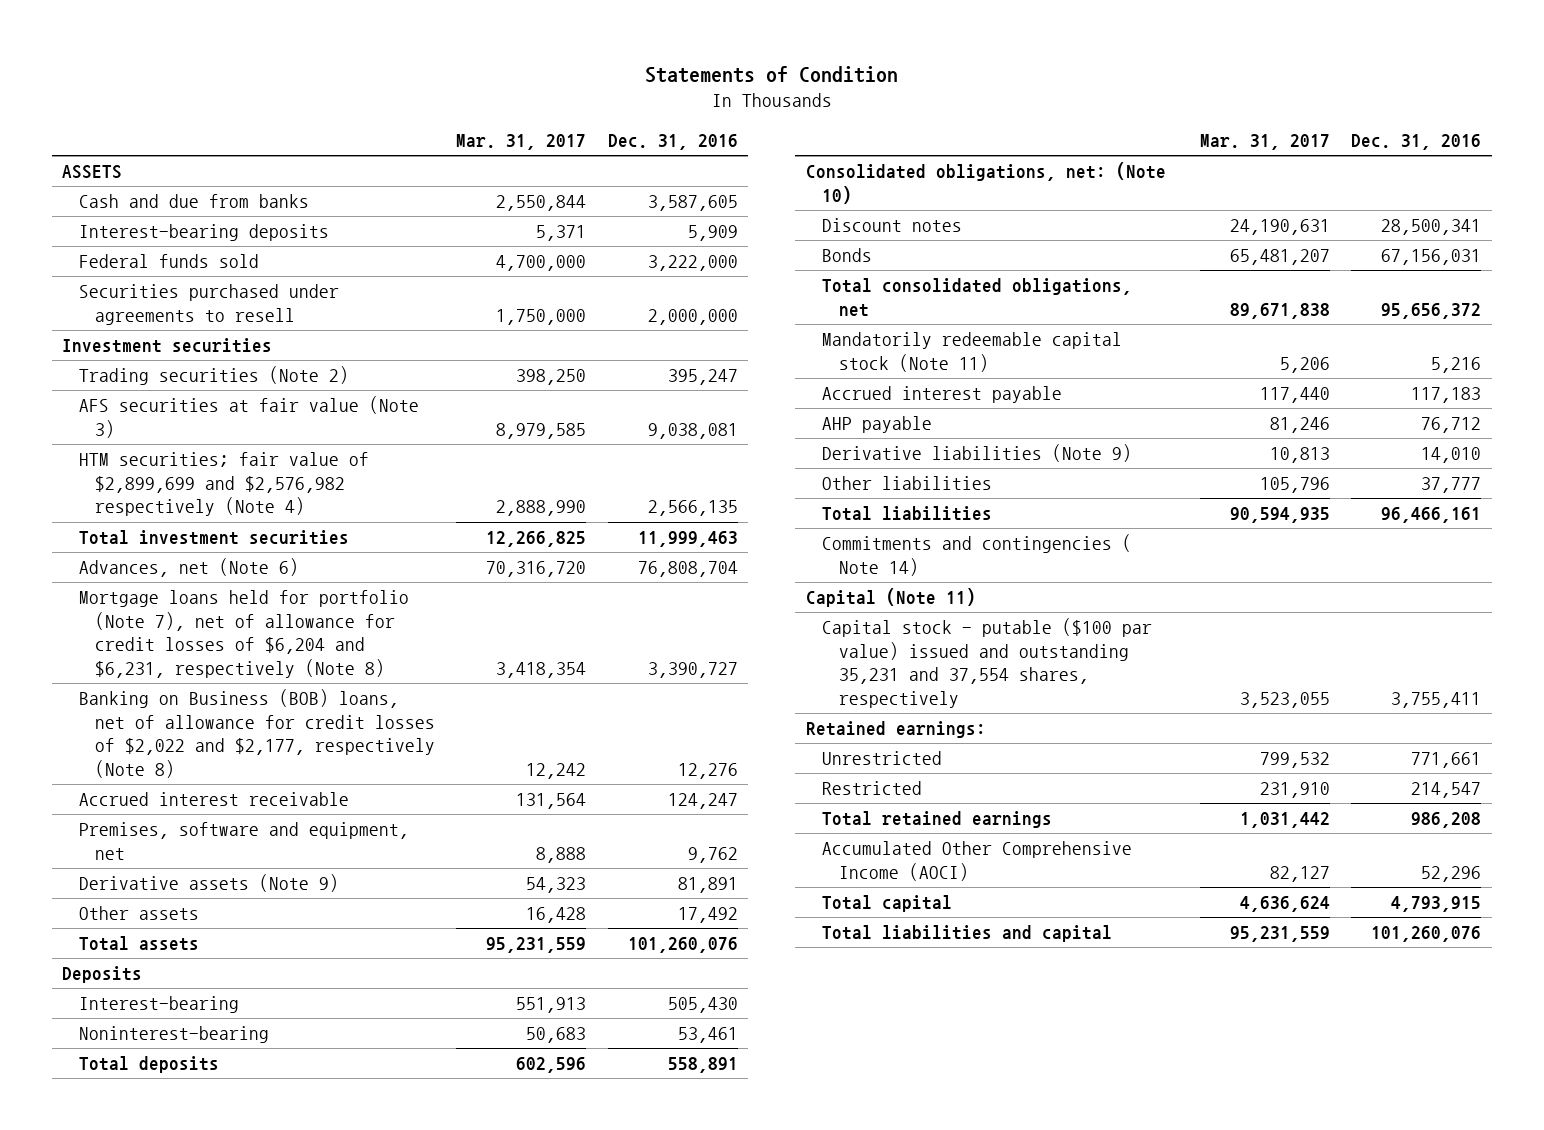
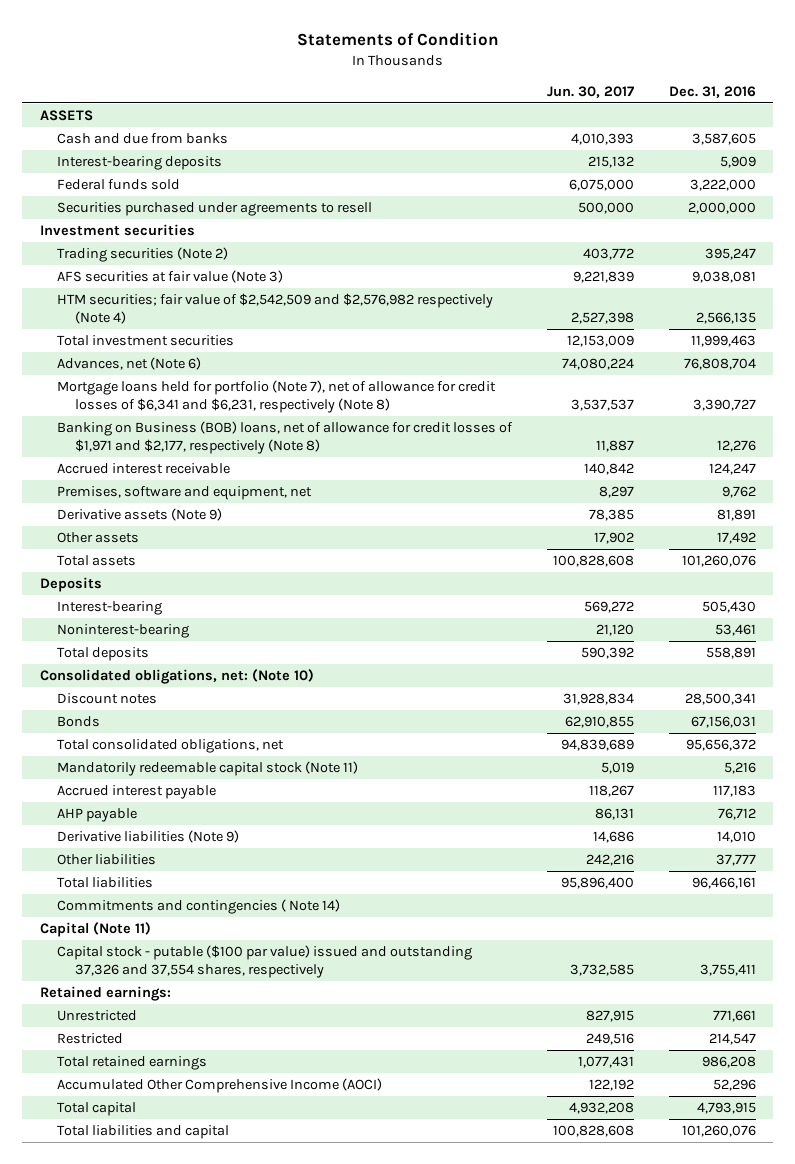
[456,134,587,151] Mar. 31, 2017 -> none
none -> [546,85,634,98] Jun. 30, 2017
[78,452,369,517] HTM securities; fair value of $2,899,699 and $2,576,982 respectively (Note 4) -> [57,293,494,324] HTM securities; fair value of $2,542,509 and $2,576,982 respectively (Note 4)
[78,590,409,679] Mortgage loans held for portfolio (Note 7), net of allowance for credit losses of $6,204 and $6,231, respectively (Note 8) -> [57,380,497,413] Mortgage loans held for portfolio (Note 7), net of allowance for credit losses of $6,341 and $6,231, respectively (Note 8)
[78,689,436,779] Banking on Business (BOB) loans, net of allowance for credit losses of $2,022 and $2,177, respectively (Note 8) -> [57,421,514,454] Banking on Business (BOB) loans, net of allowance for credit losses of $1,971 and $2,177, respectively (Note 8)
[822,618,1153,709] Capital stock - putable ($100 par value) issued and outstanding 35,231 and 37,554 shares, respectively -> [57,945,473,978] Capital stock - putable ($100 par value) issued and outstanding 37,326 and 37,554 shares, respectively

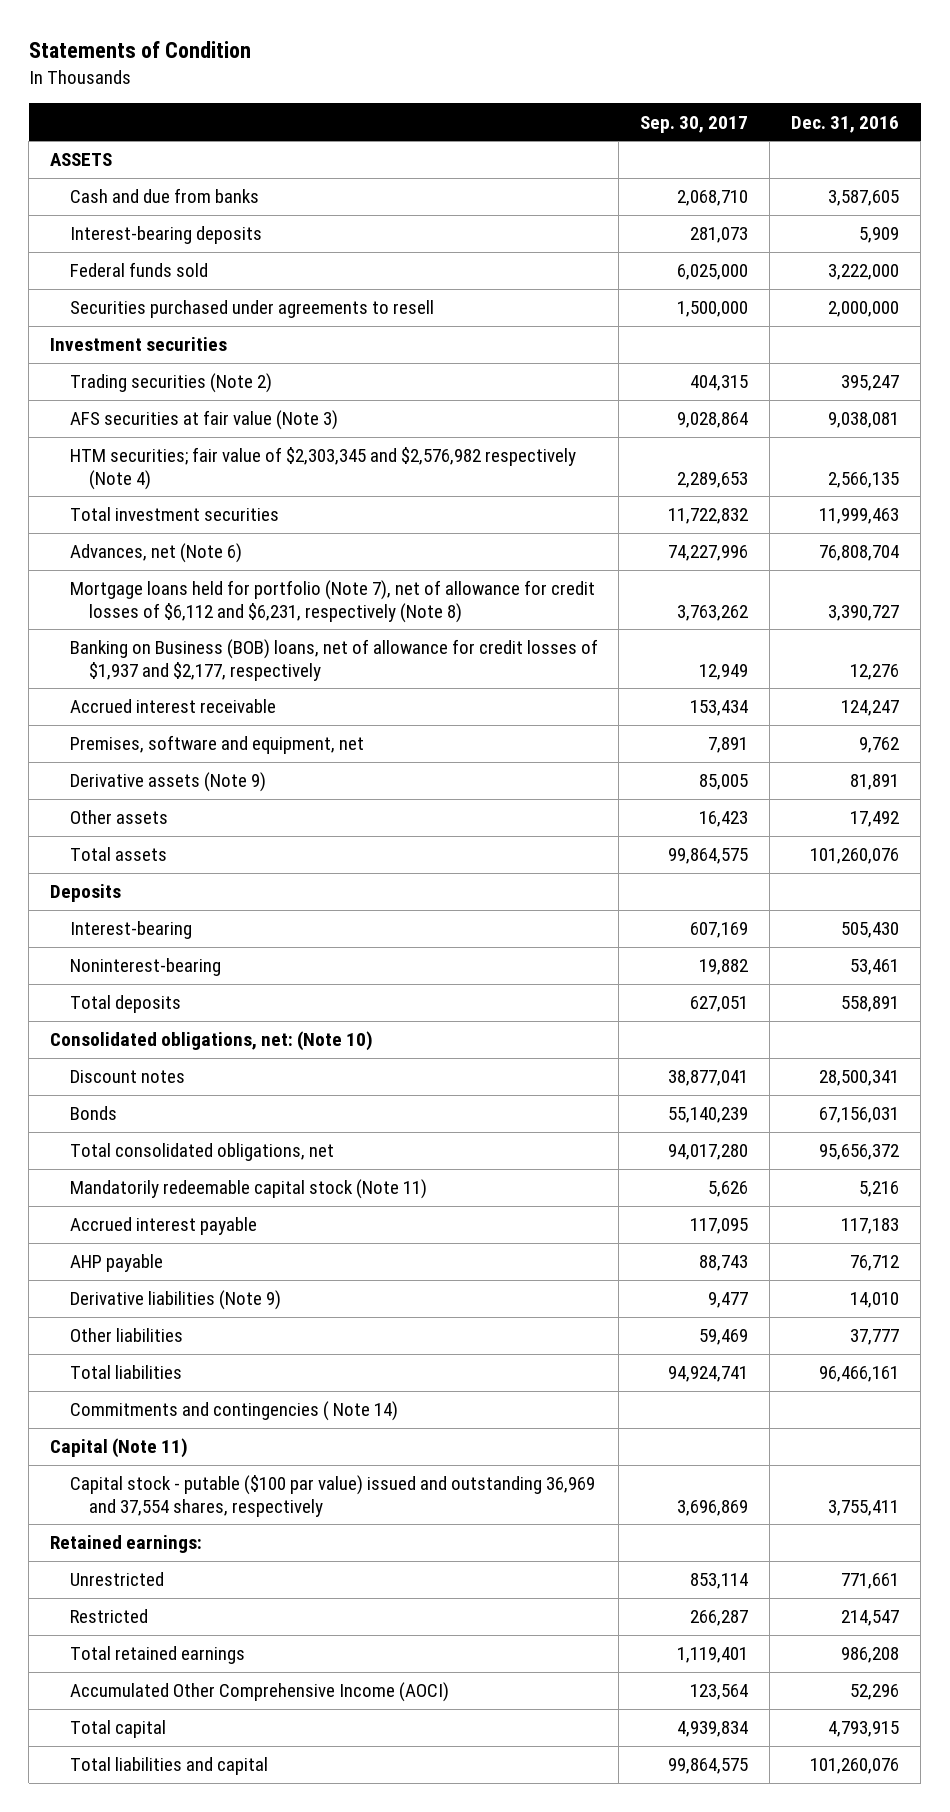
[546,85,634,98] Jun. 30, 2017 -> none
none -> [640,115,749,133] Sep. 30, 2017
[57,293,494,324] HTM securities; fair value of $2,542,509 and $2,576,982 respectively (Note 4) -> [69,447,576,490] HTM securities; fair value of $2,303,345 and $2,576,982 respectively (Note 4)
[57,380,497,413] Mortgage loans held for portfolio (Note 7), net of allowance for credit losses of $6,341 and $6,231, respectively (Note 8) -> [69,580,595,623] Mortgage loans held for portfolio (Note 7), net of allowance for credit losses of $6,112 and $6,231, respectively (Note 8)
[57,421,514,454] Banking on Business (BOB) loans, net of allowance for credit losses of $1,971 and $2,177, respectively (Note 8) -> [69,639,598,681] Banking on Business (BOB) loans, net of allowance for credit losses of $1,937 and $2,177, respectively
[57,945,473,978] Capital stock - putable ($100 par value) issued and outstanding 37,326 and 37,554 shares, respectively -> [69,1475,595,1517] Capital stock - putable ($100 par value) issued and outstanding 36,969 and 37,554 shares, respectively

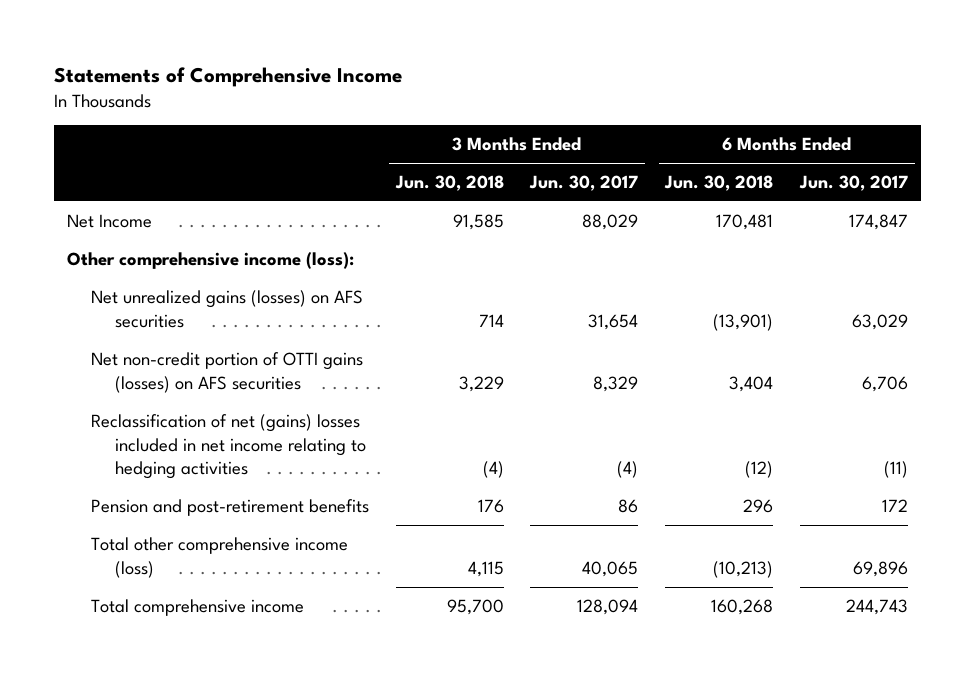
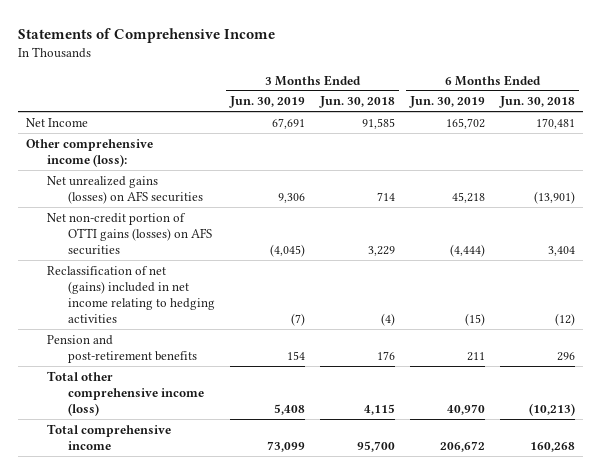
[529,174,639,191] Jun. 30, 2017 -> none
[798,174,908,191] Jun. 30, 2017 -> none
none -> [228,96,305,109] Jun. 30, 2019
none -> [409,96,486,109] Jun. 30, 2019
[91,413,366,480] Reclassification of net (gains) losses included in net income relating to hedging activities -> [46,265,215,324] Reclassification of net (gains) included in net income relating to hedging activities

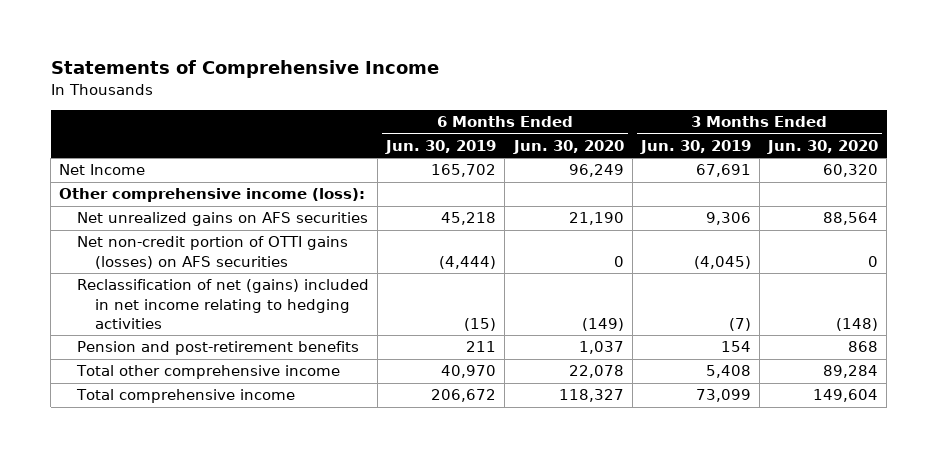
[319,96,396,109] Jun. 30, 2018 -> none
[499,96,576,109] Jun. 30, 2018 -> none
none -> [512,140,624,155] Jun. 30, 2020
none -> [767,140,879,155] Jun. 30, 2020
[46,175,203,204] Net unrealized gains (losses) on AFS securities -> [76,212,368,227] Net unrealized gains on AFS securities
[46,370,204,416] Total other comprehensive income (loss) -> [75,365,340,380] Total other comprehensive income

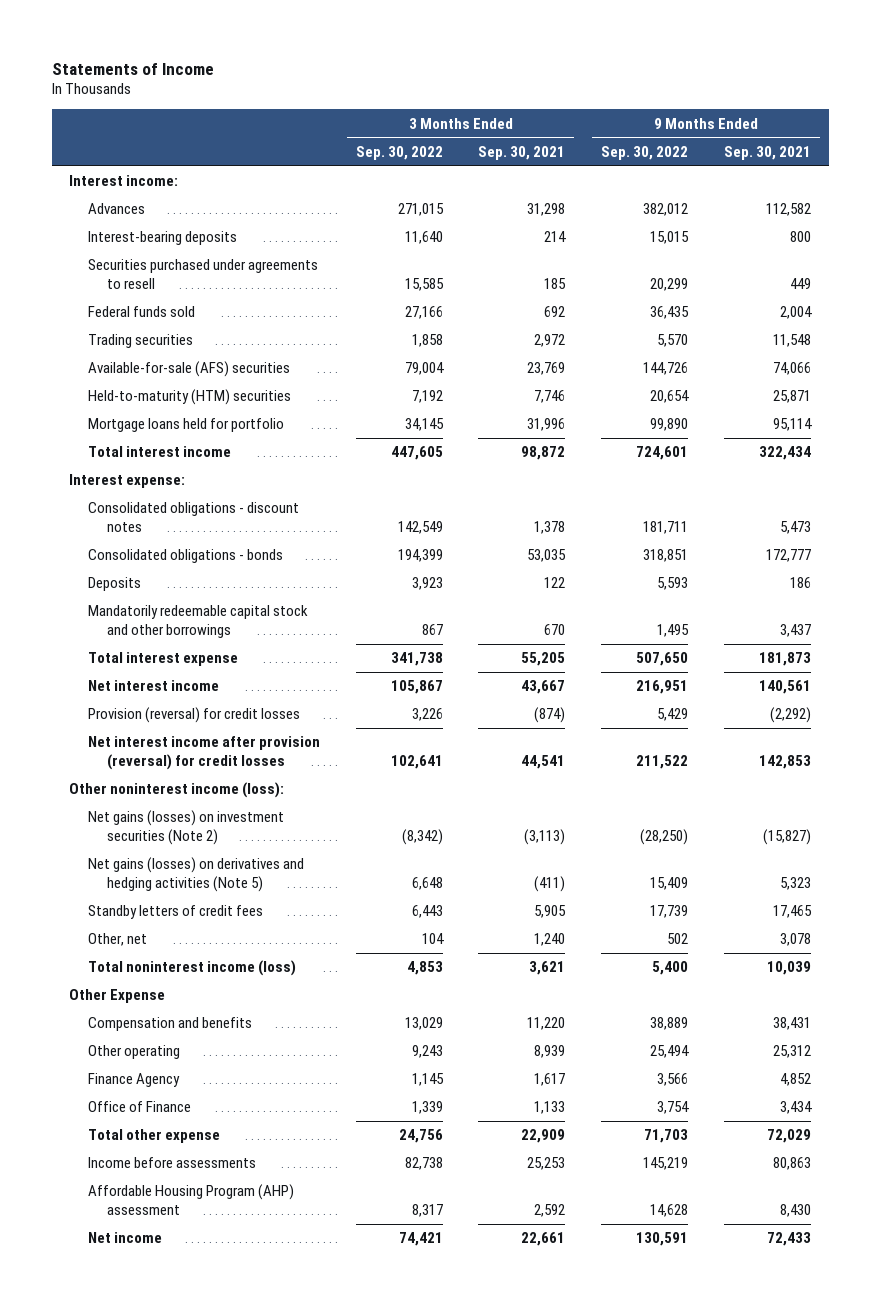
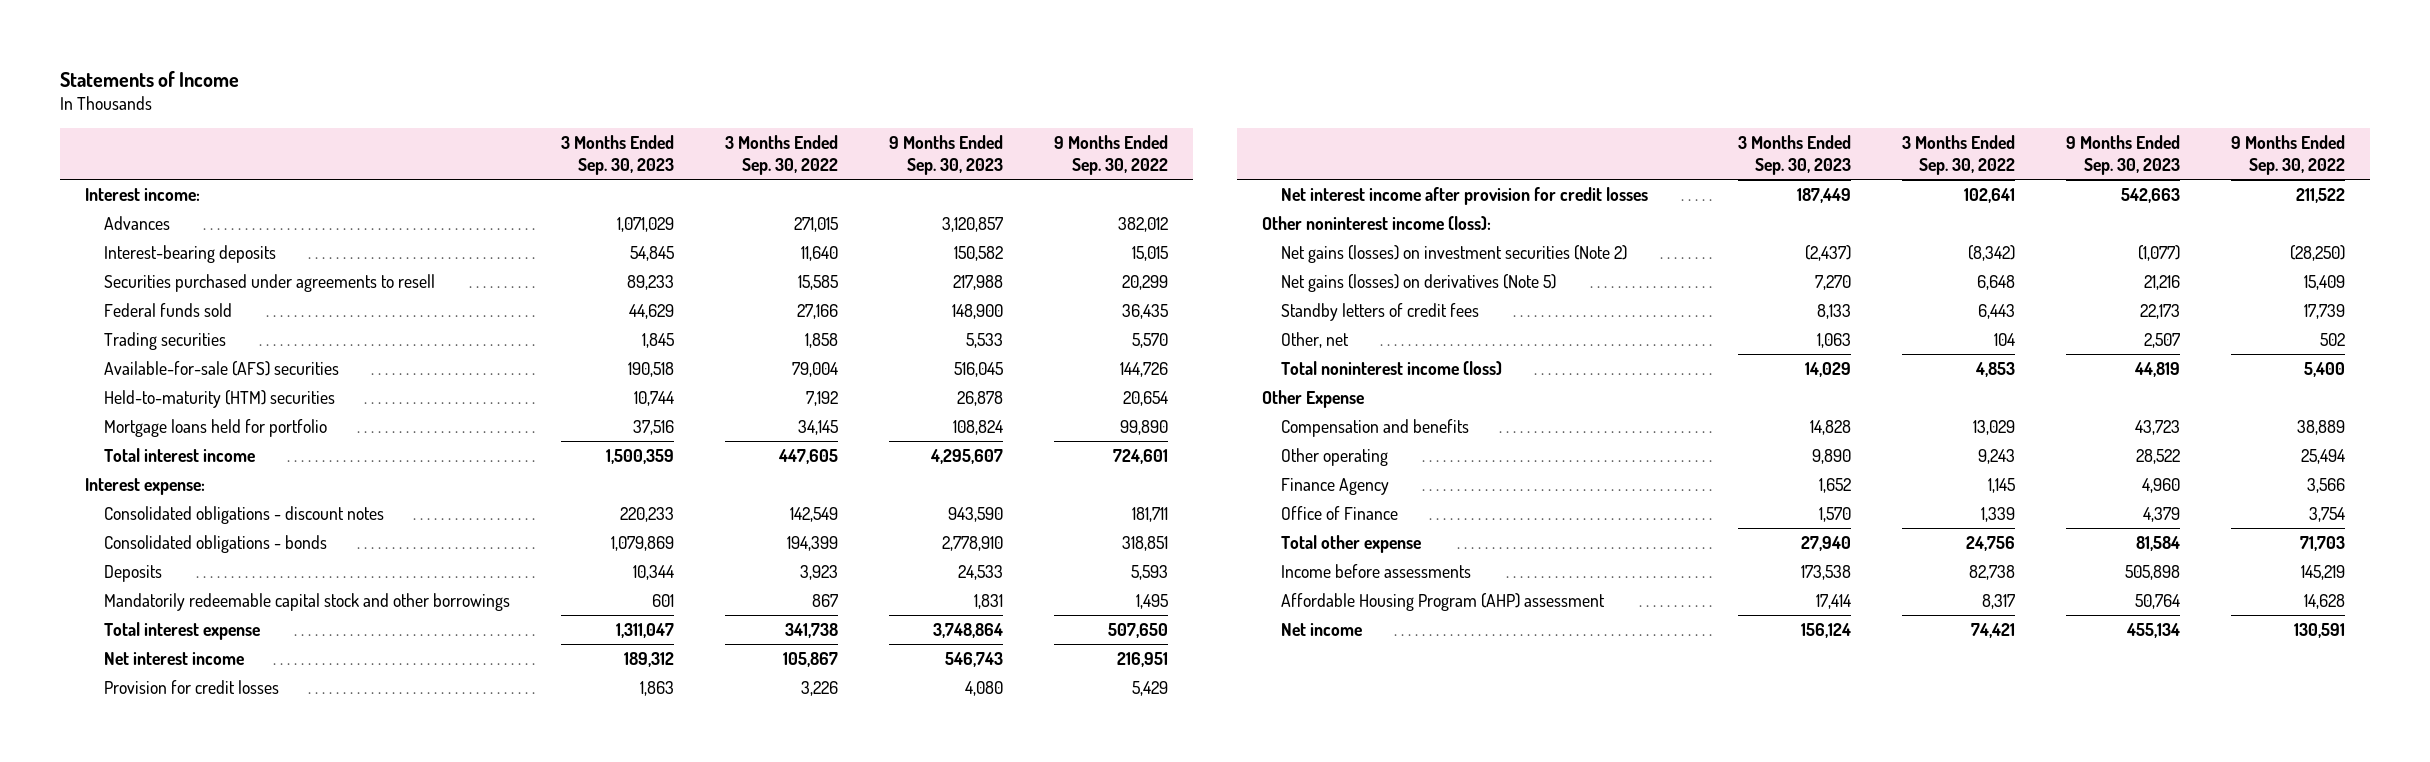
[478,145,566,160] Sep. 30, 2021 -> none
[723,145,811,160] Sep. 30, 2021 -> none
none -> [560,134,674,175] 3 Months Ended Sep. 30, 2023
none -> [888,134,1003,175] 9 Months Ended Sep. 30, 2023
[88,707,301,724] Provision (reversal) for credit losses -> [103,679,279,694] Provision for credit losses
[88,736,321,771] Net interest income after provision (reversal) for credit losses -> [1280,186,1648,205] Net interest income after provision for credit losses
[88,857,305,893] Net gains (losses) on derivatives and hedging activities (Note 5) -> [1280,273,1556,292] Net gains (losses) on derivatives (Note 5)

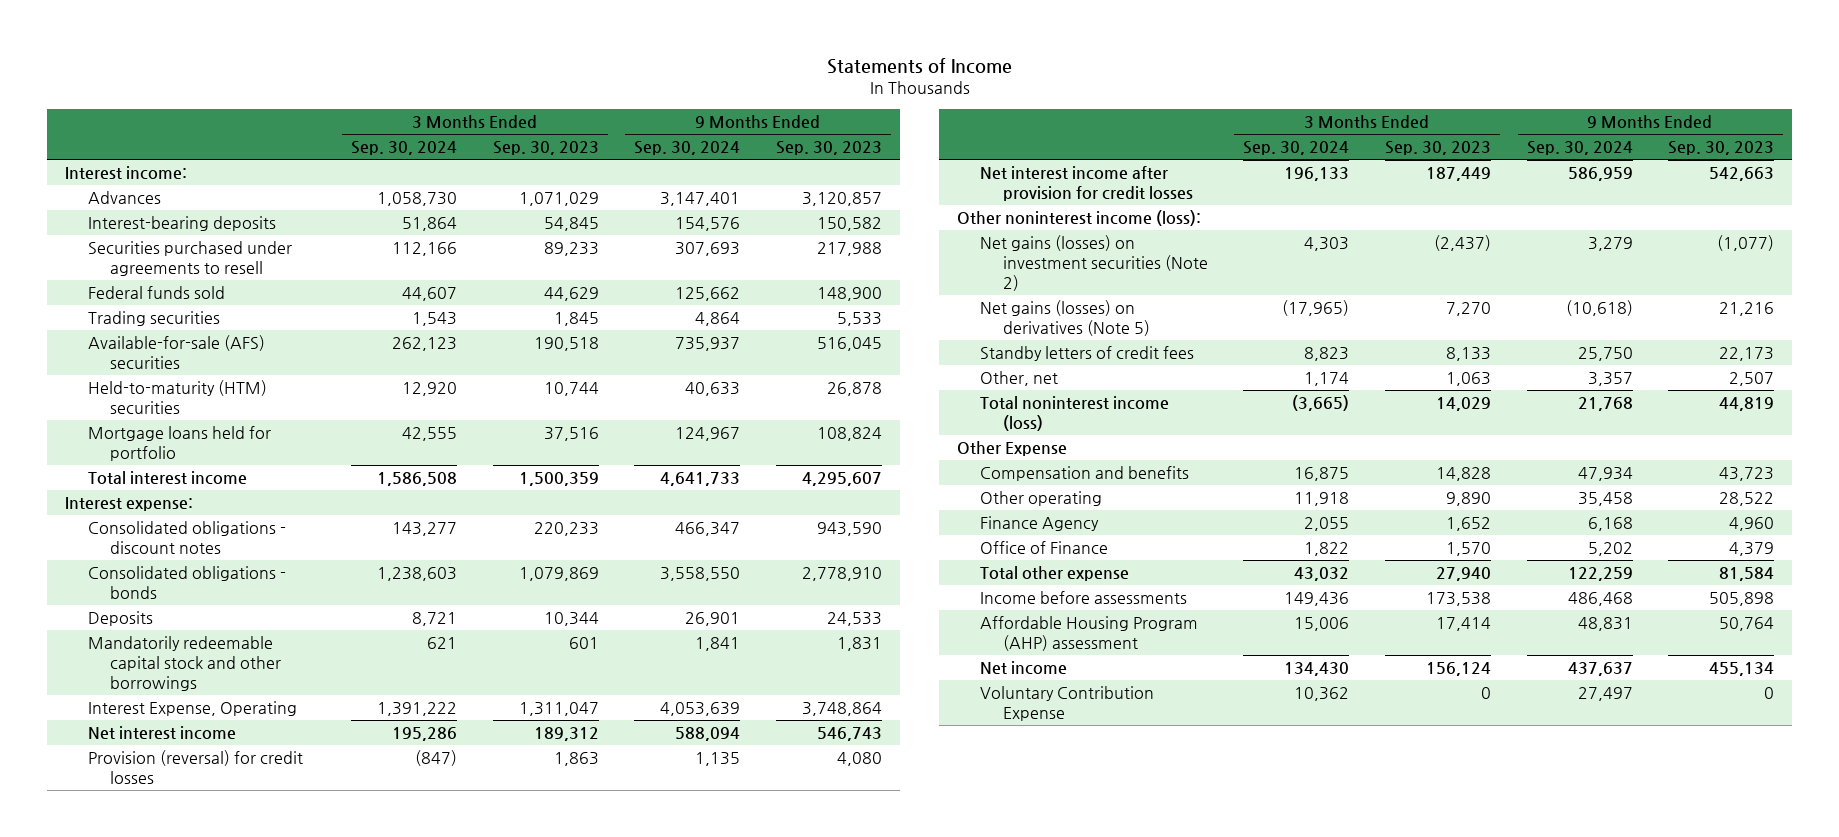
[724,134,838,175] 3 Months Ended Sep. 30, 2022 -> none
[1053,134,1168,175] 9 Months Ended Sep. 30, 2022 -> none
none -> [351,141,458,156] Sep. 30, 2024
none -> [634,141,741,156] Sep. 30, 2024
[103,621,260,640] Total interest expense -> [87,701,297,717] Interest Expense, Operating
[103,679,279,694] Provision for credit losses -> [87,750,303,784] Provision (reversal) for credit losses
none -> [979,686,1154,721] Voluntary Contribution Expense

